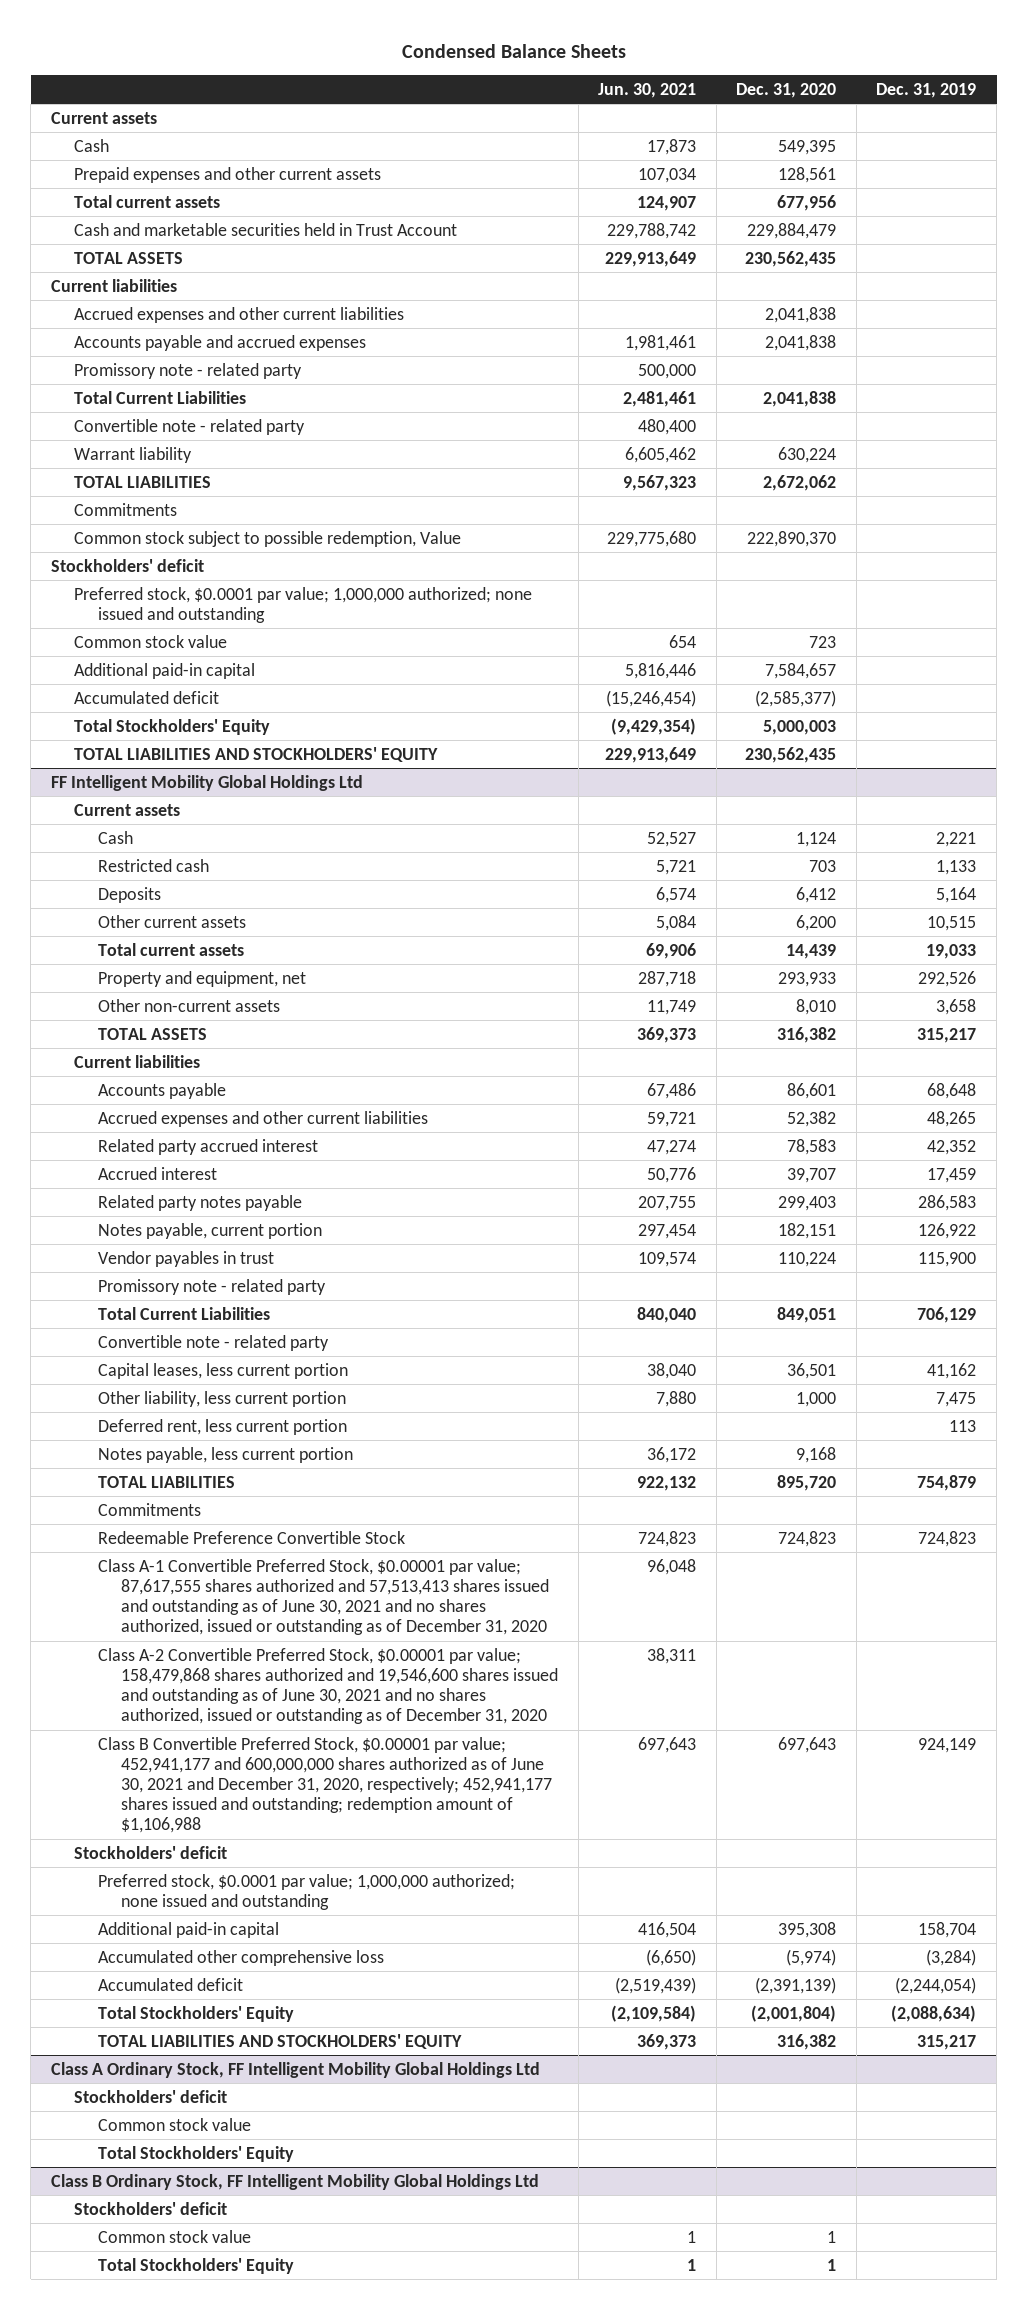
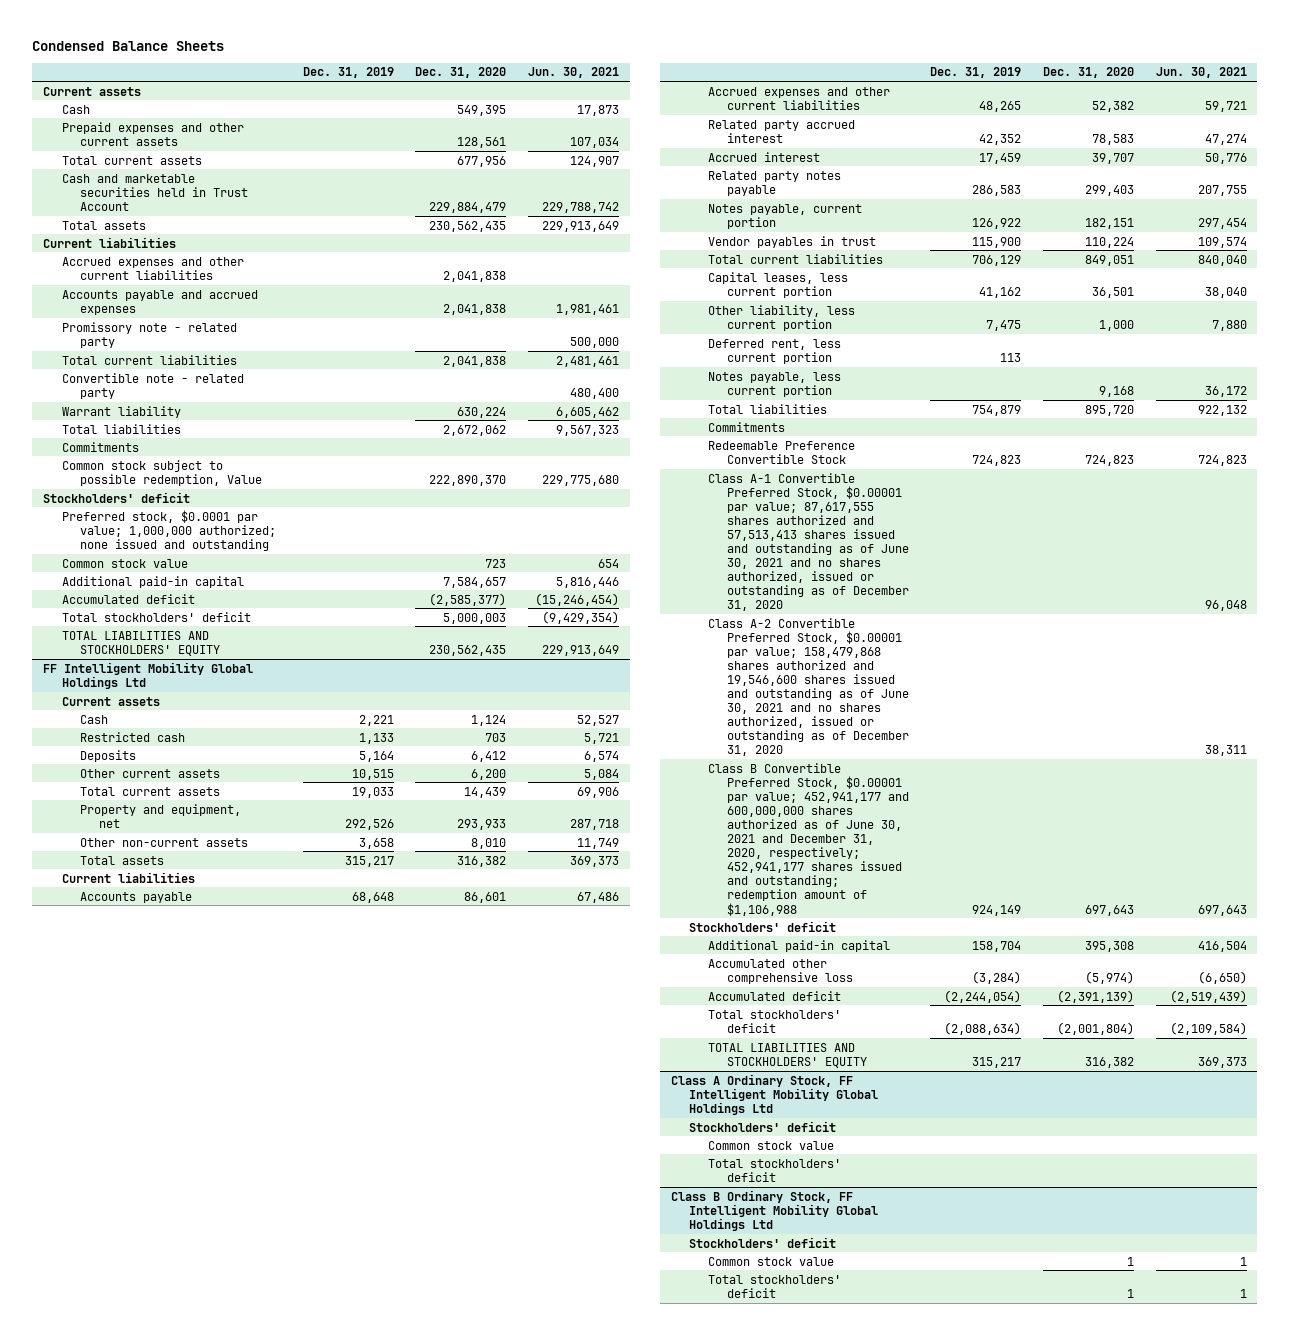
[74,251,184,264] TOTAL ASSETS -> [61,220,146,230] Total assets
[74,390,247,404] Total Current Liabilities -> [61,354,237,365] Total current liabilities
[74,475,212,488] TOTAL LIABILITIES -> [61,423,181,434] Total liabilities
[74,718,271,735] Total Stockholders' Equity -> [61,611,251,622] Total stockholders' deficit
[97,1027,207,1040] TOTAL ASSETS -> [80,855,165,865] Total assets
[97,1278,326,1295] Promissory note - related party -> none
[97,1334,329,1351] Convertible note - related party -> none
[97,1306,270,1320] Total Current Liabilities -> [708,253,884,264] Total current liabilities
[97,1475,235,1488] TOTAL LIABILITIES -> [708,403,828,414] Total liabilities
[97,1873,515,1910] Preferred stock, $0.0001 par value; 1,000,000 authorized; none issued and outstanding -> none
[97,2005,294,2022] Total Stockholders' Equity -> [708,1009,842,1033] Total stockholders' deficit
[97,2145,294,2162] Total Stockholders' Equity -> [708,1158,842,1182] Total stockholders' deficit
[97,2257,294,2274] Total Stockholders' Equity -> [708,1274,842,1298] Total stockholders' deficit

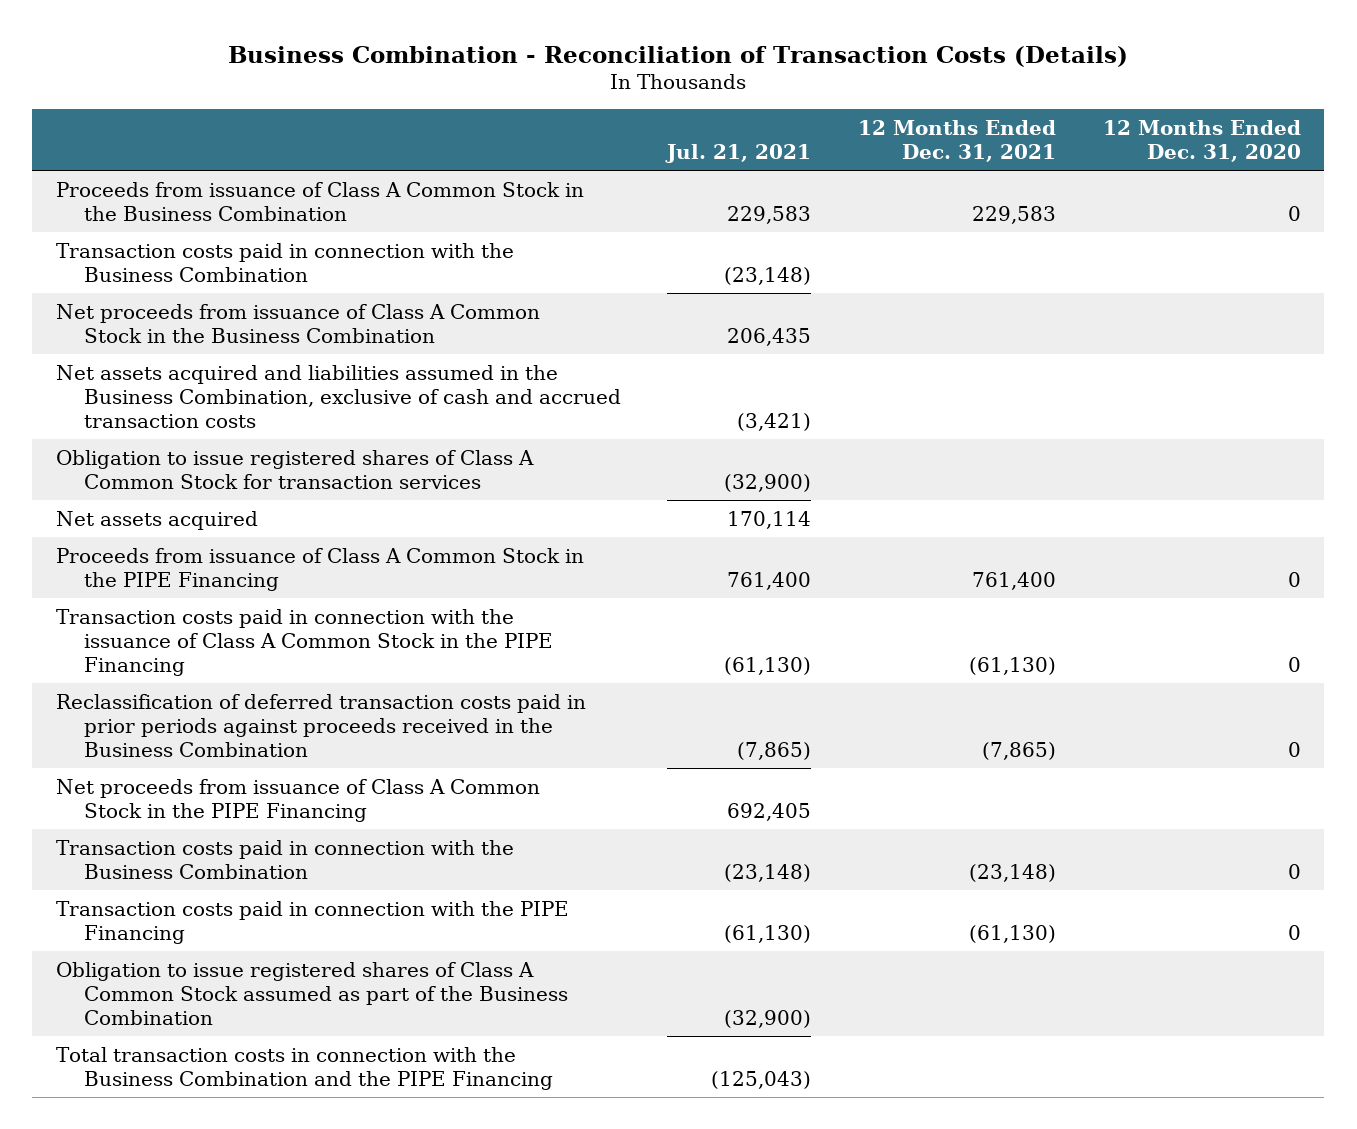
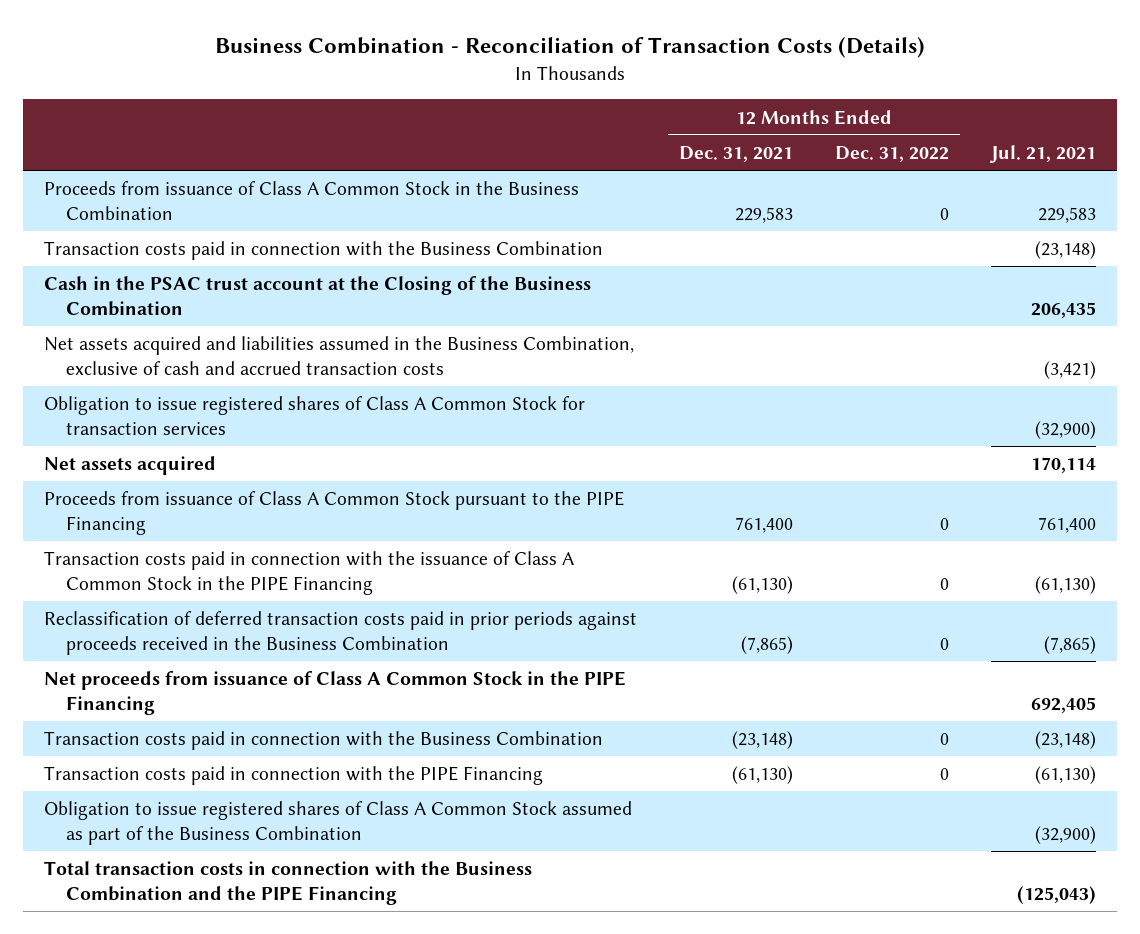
[1102,119,1301,162] 12 Months Ended Dec. 31, 2020 -> none
none -> [835,145,950,162] Dec. 31, 2022
[55,303,540,343] Net proceeds from issuance of Class A Common Stock in the Business Combination -> [43,276,591,316] Cash in the PSAC trust account at the Closing of the Business Combination
[55,547,584,591] Proceeds from issuance of Class A Common Stock in the PIPE Financing -> [43,491,624,535] Proceeds from issuance of Class A Common Stock pursuant to the PIPE Financing

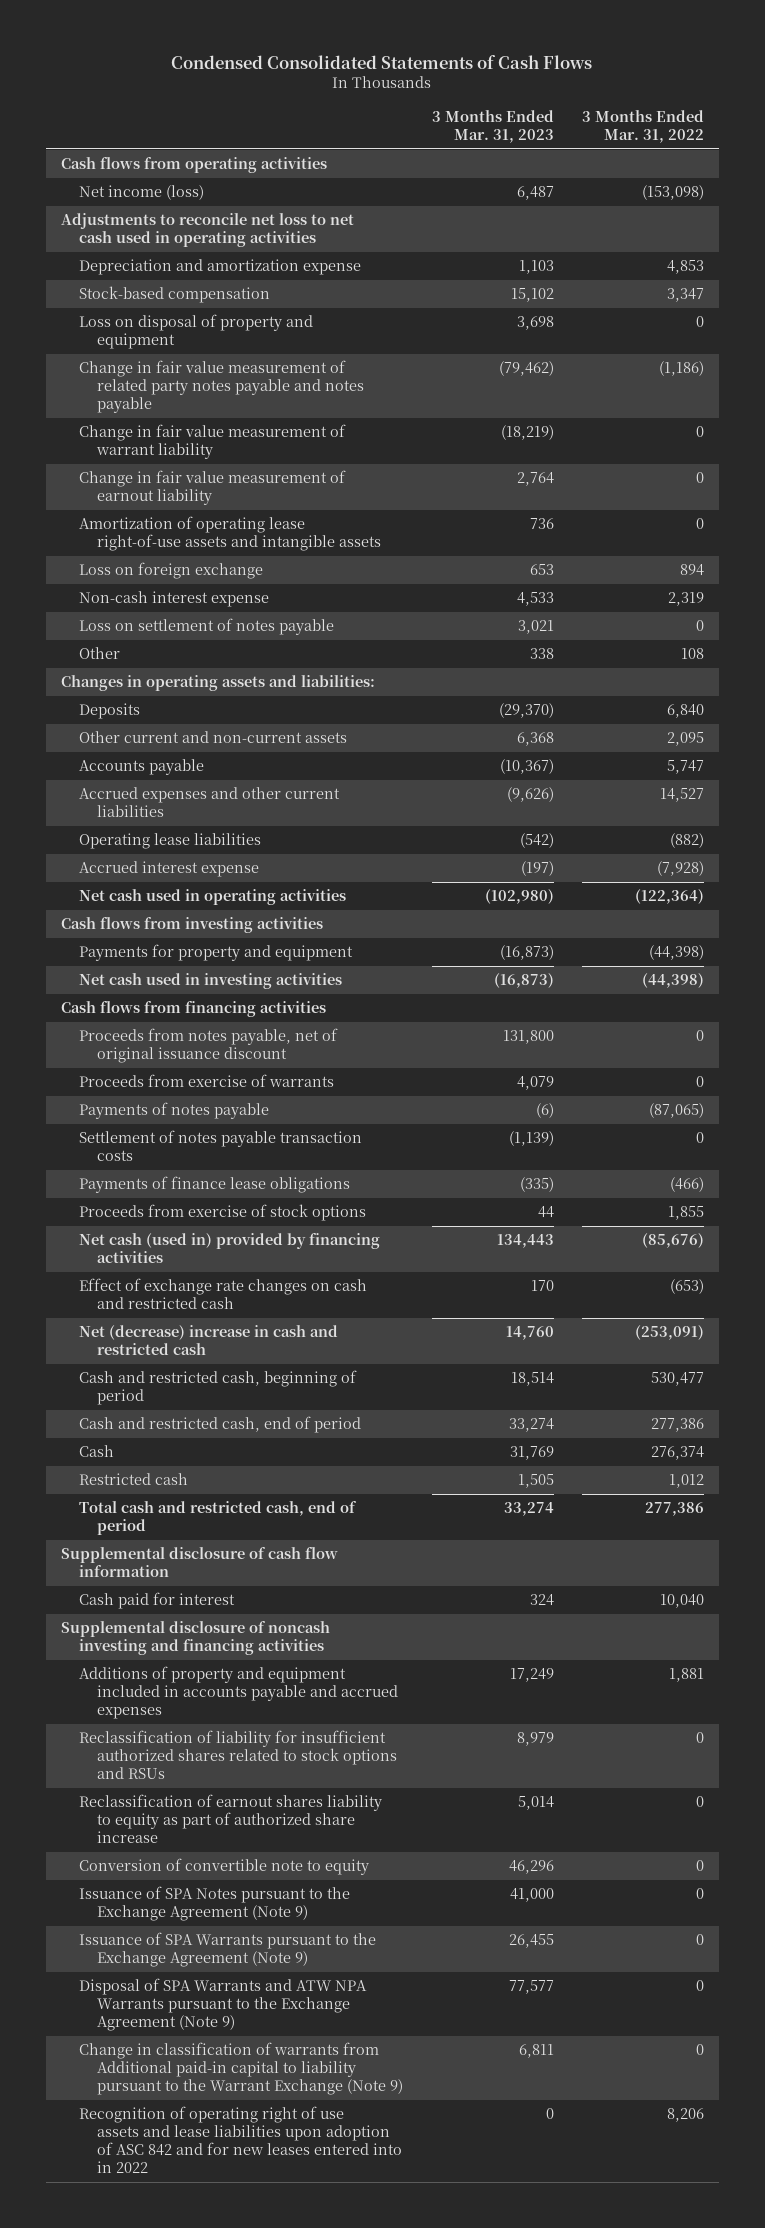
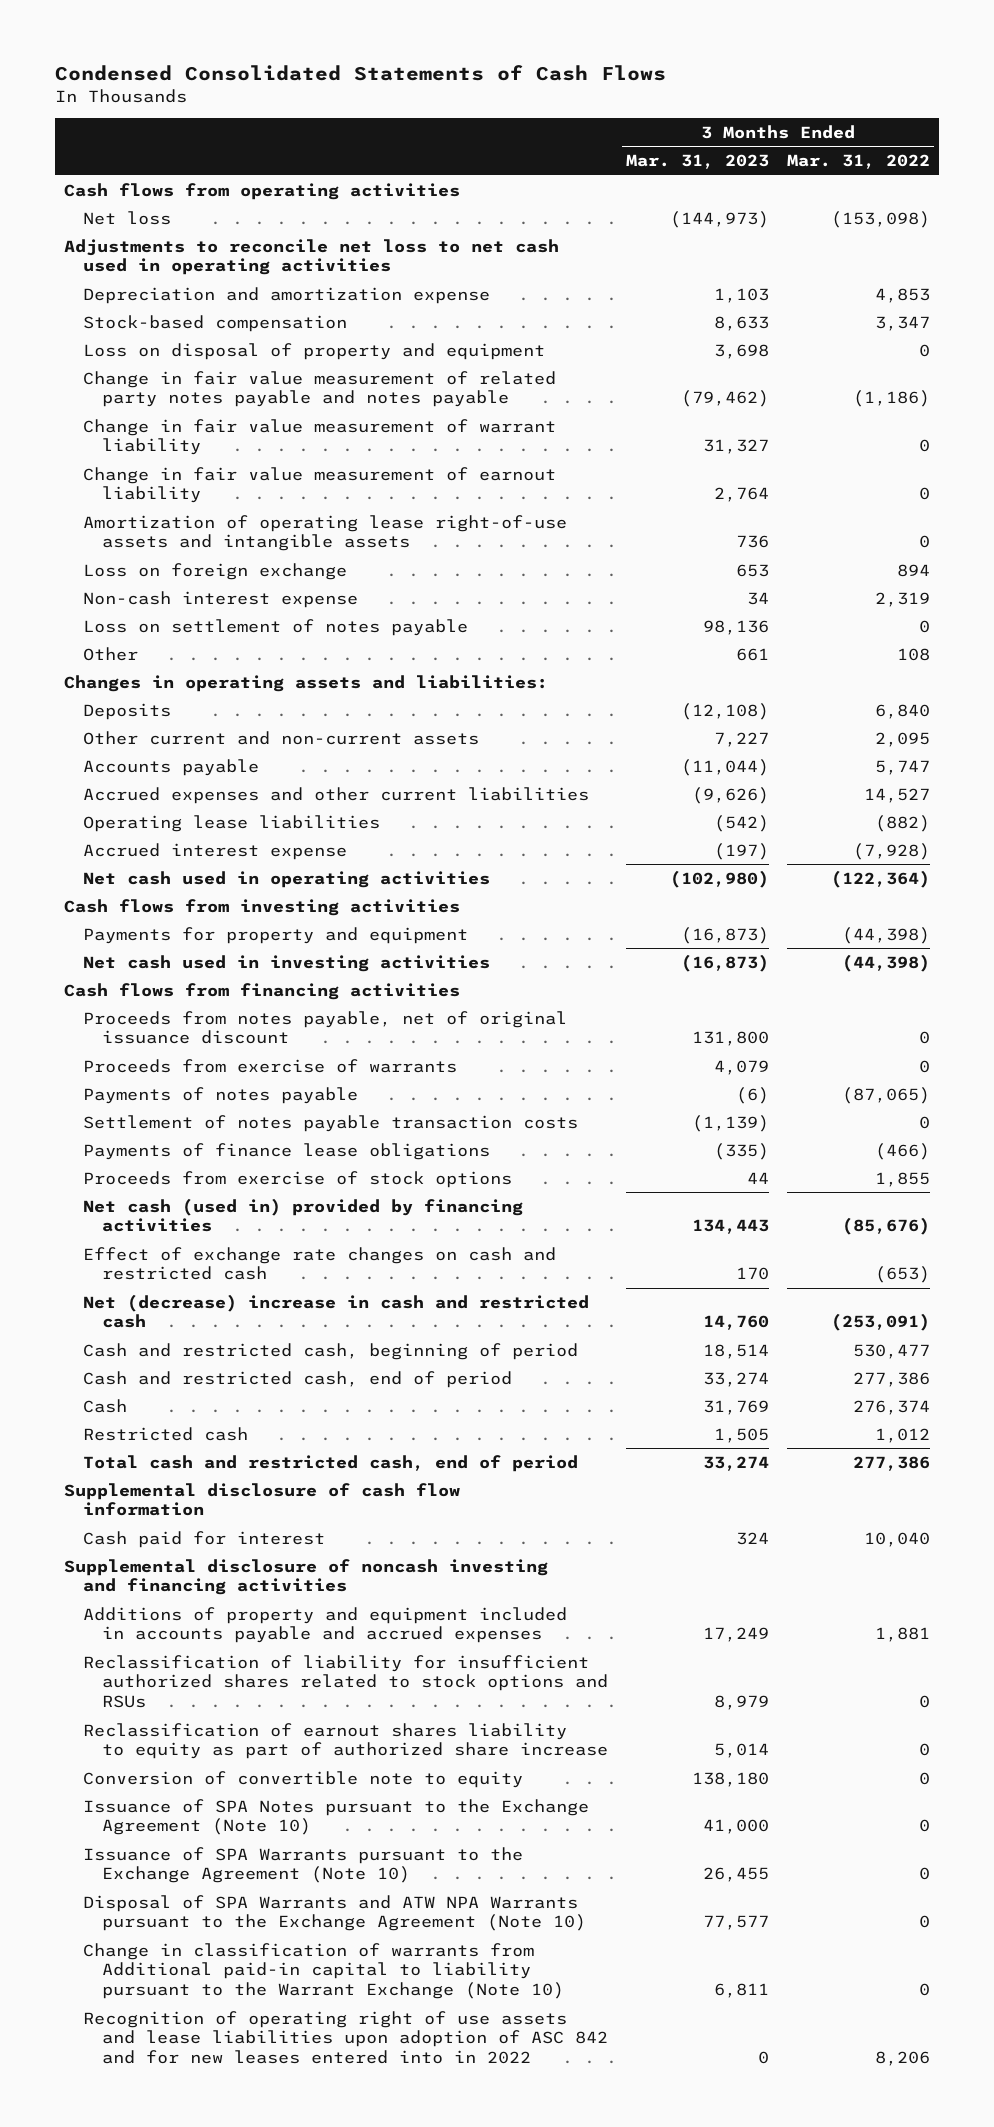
[78,185,204,201] Net income (loss) -> [83,210,172,225] Net loss
[516,186,554,201] 6,487 -> [670,210,770,228] (144,973)
[510,288,554,303] 15,102 -> [714,315,770,331] 8,633
[500,425,554,441] (18,219) -> [703,439,770,455] 31,327
[516,592,554,607] 4,533 -> [747,591,770,605] 34
[517,620,554,635] 3,021 -> [703,619,770,635] 98,136
[529,648,554,660] 338 -> [736,647,770,661] 661
[498,703,554,719] (29,370) -> [681,702,770,720] (12,108)
[516,732,554,747] 6,368 -> [714,731,770,747] 7,227
[499,759,554,775] (10,367) -> [681,758,770,776] (11,044)
[508,1860,554,1875] 46,296 -> [692,1771,770,1787] 138,180
[78,1886,350,1922] Issuance of SPA Notes pursuant to the Exchange Agreement (Note 9) -> [83,1798,590,1836] Issuance of SPA Notes pursuant to the Exchange Agreement (Note 10)
[78,1932,376,1968] Issuance of SPA Warrants pursuant to the Exchange Agreement (Note 9) -> [83,1846,524,1884] Issuance of SPA Warrants pursuant to the Exchange Agreement (Note 10)
[78,1978,367,2032] Disposal of SPA Warrants and ATW NPA Warrants pursuant to the Exchange Agreement (Note 9) -> [83,1894,587,1932] Disposal of SPA Warrants and ATW NPA Warrants pursuant to the Exchange Agreement (Note 10)
[78,2042,403,2096] Change in classification of warrants from Additional paid-in capital to liability pursuant to the Warrant Exchange (Note 9) -> [83,1942,565,2000] Change in classification of warrants from Additional paid-in capital to liability pursuant to the Warrant Exchange (Note 10)

